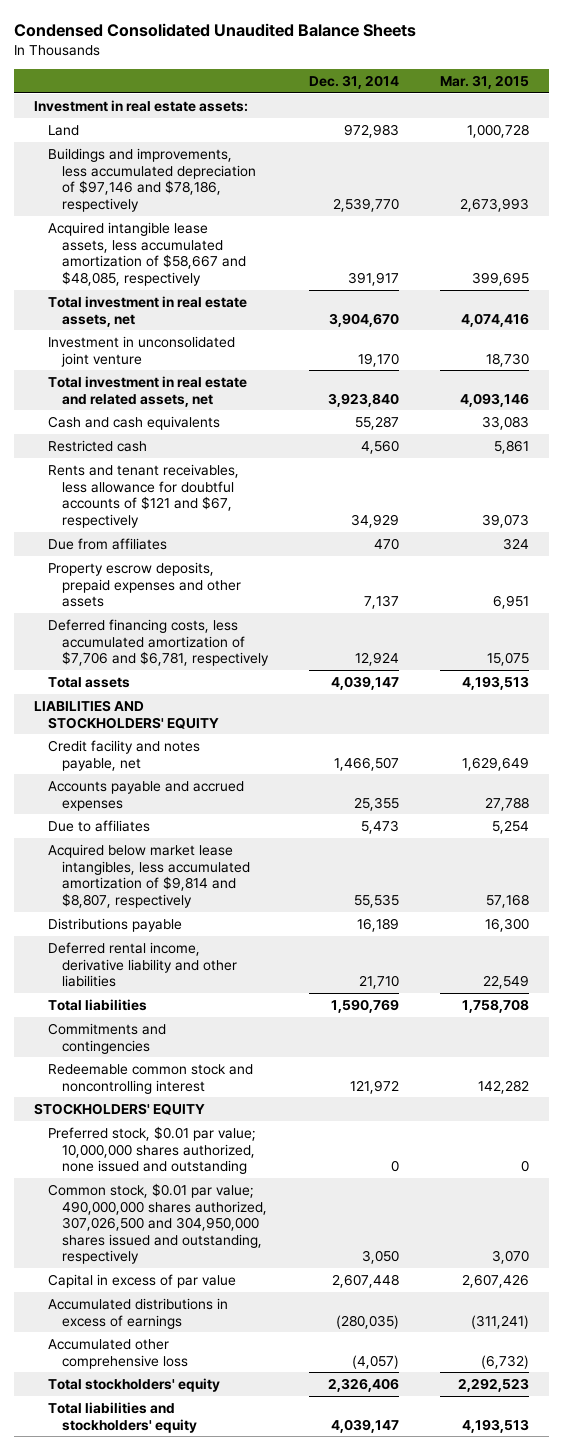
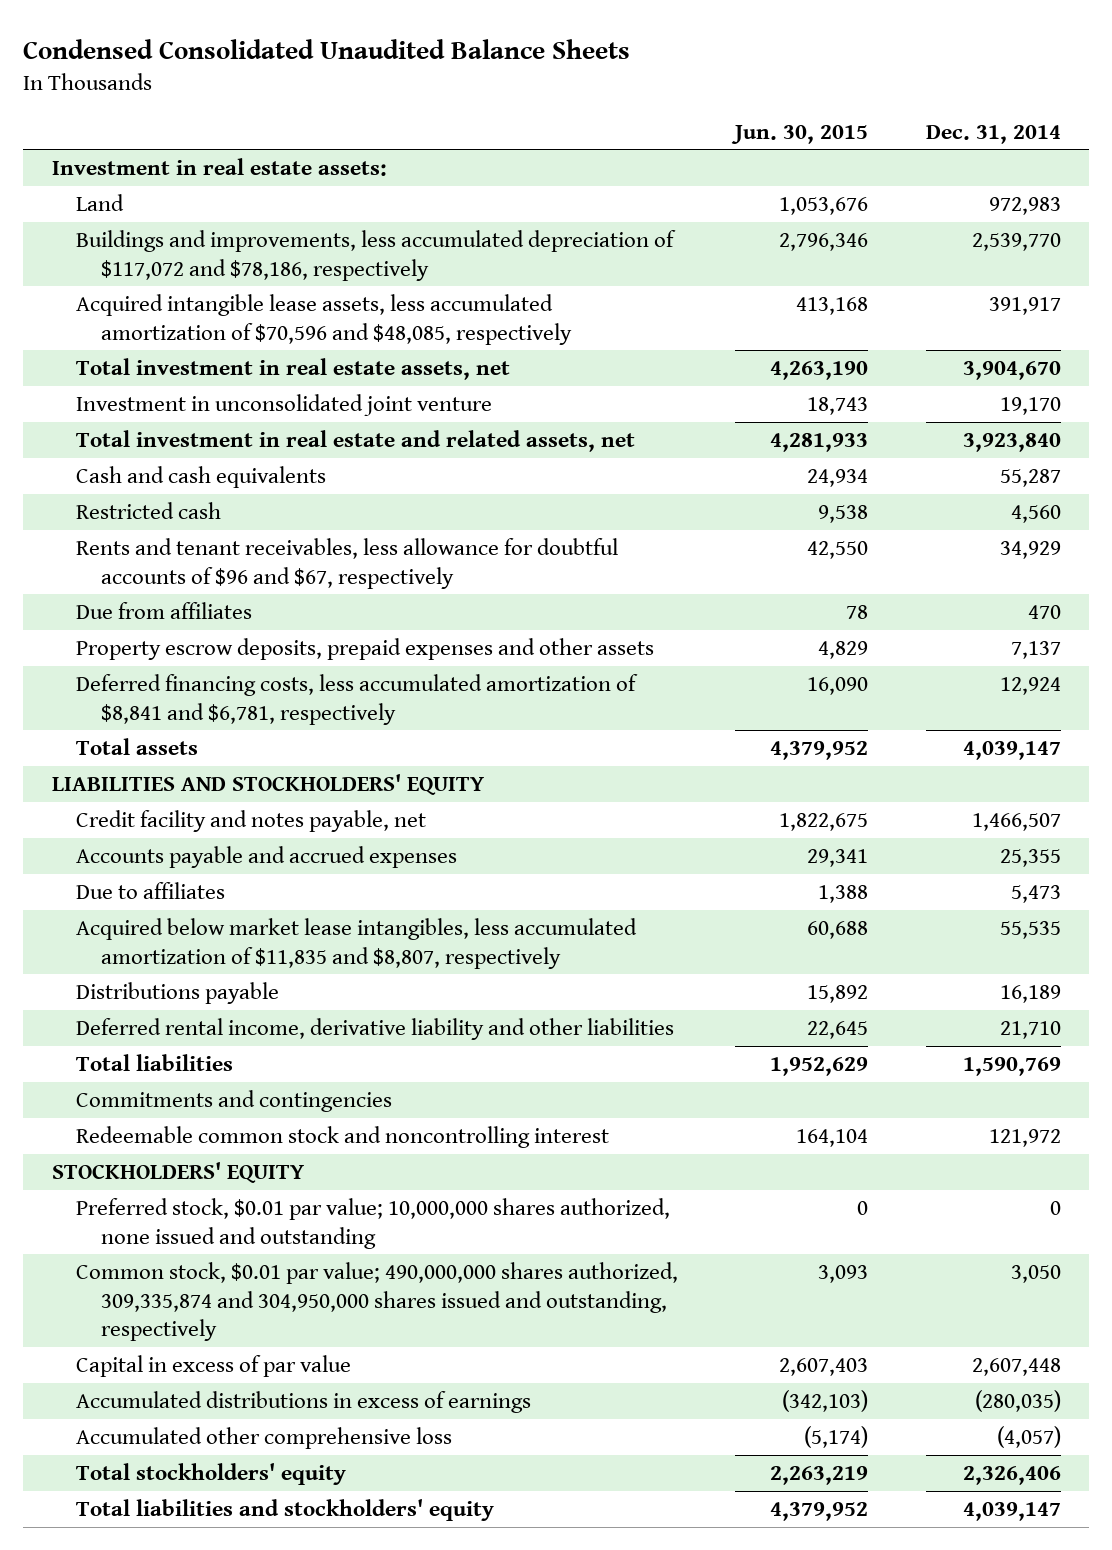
[439,74,529,89] Mar. 31, 2015 -> none
none -> [731,124,869,144] Jun. 30, 2015
[48,147,257,212] Buildings and improvements, less accumulated depreciation of $97,146 and $78,186, respectively -> [76,230,677,281] Buildings and improvements, less accumulated depreciation of $117,072 and $78,186, respectively
[48,221,247,286] Acquired intangible lease assets, less accumulated amortization of $58,667 and $48,085, respectively -> [76,294,572,345] Acquired intangible lease assets, less accumulated amortization of $70,596 and $48,085, respectively
[48,463,240,528] Rents and tenant receivables, less allowance for doubtful accounts of $121 and $67, respectively -> [76,538,619,589] Rents and tenant receivables, less allowance for doubtful accounts of $96 and $67, respectively
[48,618,270,667] Deferred financing costs, less accumulated amortization of $7,706 and $6,781, respectively -> [76,674,639,725] Deferred financing costs, less accumulated amortization of $8,841 and $6,781, respectively
[48,843,251,908] Acquired below market lease intangibles, less accumulated amortization of $9,814 and $8,807, respectively -> [76,918,638,969] Acquired below market lease intangibles, less accumulated amortization of $11,835 and $8,807, respectively
[48,1182,268,1265] Common stock, $0.01 par value; 490,000,000 shares authorized, 307,026,500 and 304,950,000 shares issued and outstanding, respectively -> [76,1262,679,1342] Common stock, $0.01 par value; 490,000,000 shares authorized, 309,335,874 and 304,950,000 shares issued and outstanding, respectively

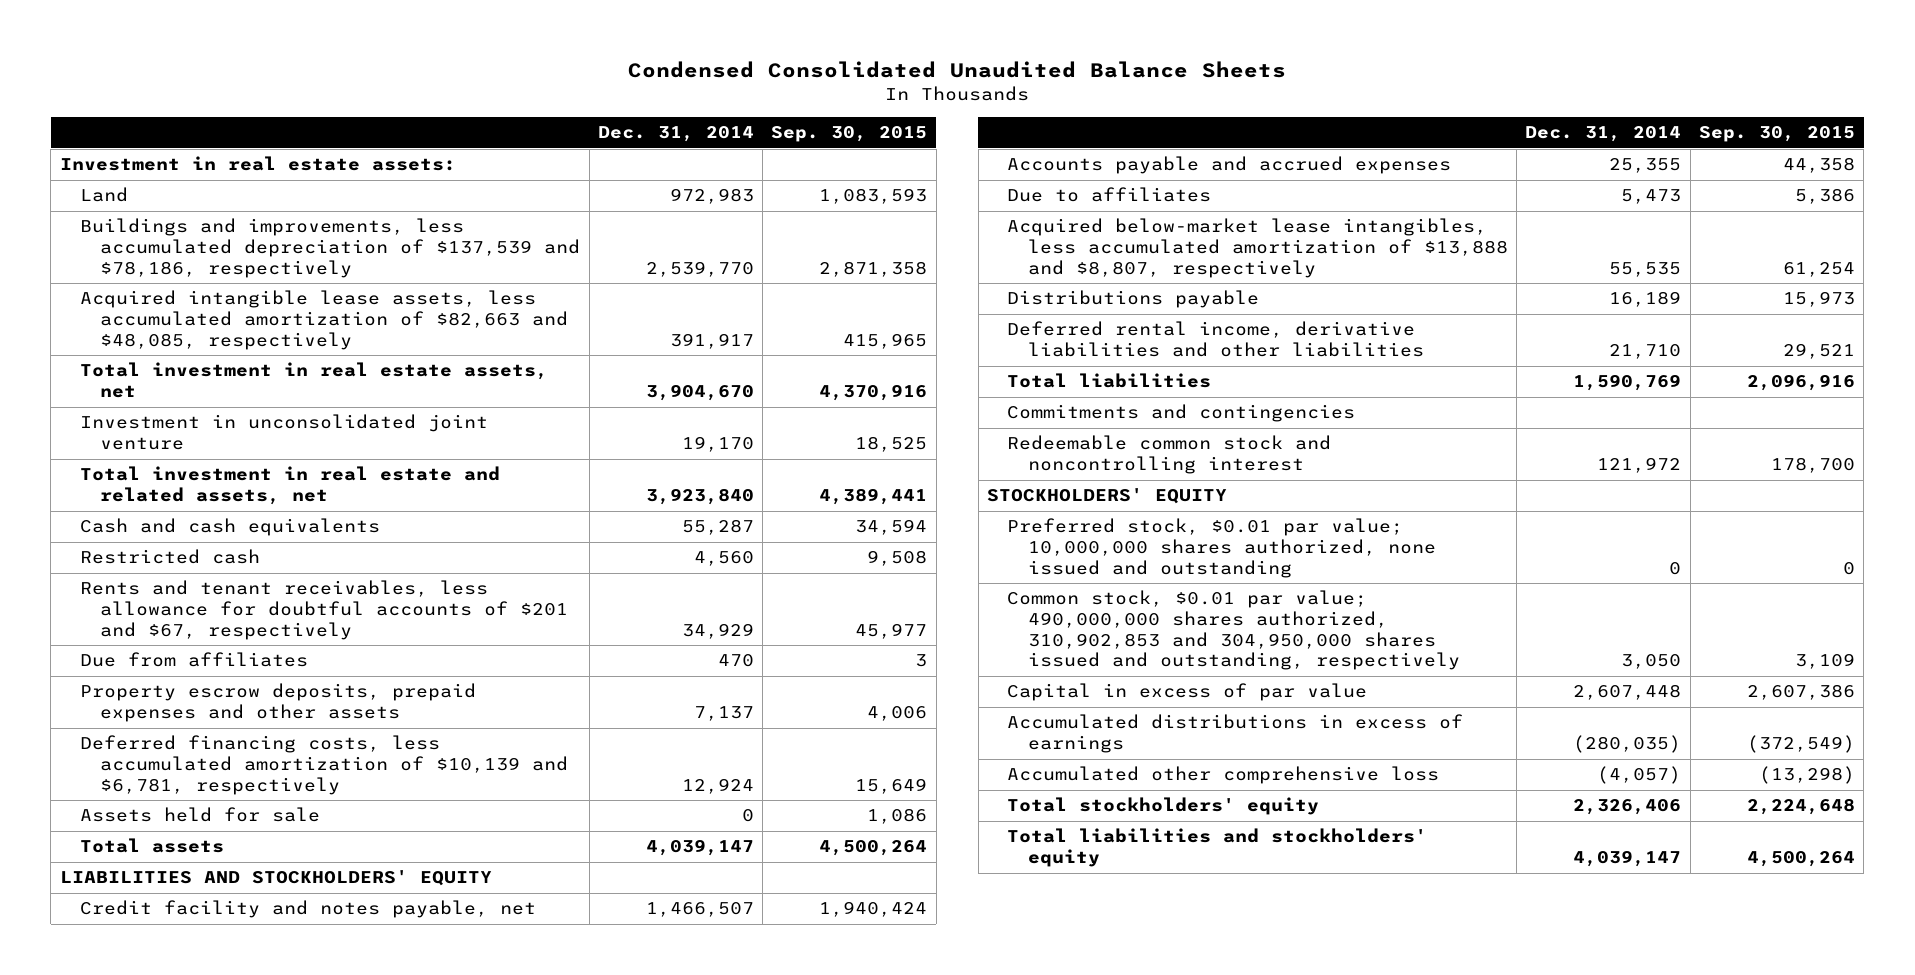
[731,124,869,144] Jun. 30, 2015 -> none
none -> [771,126,928,143] Sep. 30, 2015
[76,230,677,281] Buildings and improvements, less accumulated depreciation of $117,072 and $78,186, respectively -> [79,218,581,278] Buildings and improvements, less accumulated depreciation of $137,539 and $78,186, respectively
[76,294,572,345] Acquired intangible lease assets, less accumulated amortization of $70,596 and $48,085, respectively -> [79,290,569,350] Acquired intangible lease assets, less accumulated amortization of $82,663 and $48,085, respectively
[76,538,619,589] Rents and tenant receivables, less allowance for doubtful accounts of $96 and $67, respectively -> [79,580,569,640] Rents and tenant receivables, less allowance for doubtful accounts of $201 and $67, respectively
[76,674,639,725] Deferred financing costs, less accumulated amortization of $8,841 and $6,781, respectively -> [79,735,569,795] Deferred financing costs, less accumulated amortization of $10,139 and $6,781, respectively
none -> [79,807,320,823] Assets held for sale
[76,918,638,969] Acquired below market lease intangibles, less accumulated amortization of $11,835 and $8,807, respectively -> [1007,218,1508,278] Acquired below-market lease intangibles, less accumulated amortization of $13,888 and $8,807, respectively
[76,1018,675,1041] Deferred rental income, derivative liability and other liabilities -> [1007,321,1424,358] Deferred rental income, derivative liabilities and other liabilities
[76,1262,679,1342] Common stock, $0.01 par value; 490,000,000 shares authorized, 309,335,874 and 304,950,000 shares issued and outstanding, respectively -> [1007,590,1460,671] Common stock, $0.01 par value; 490,000,000 shares authorized, 310,902,853 and 304,950,000 shares issued and outstanding, respectively

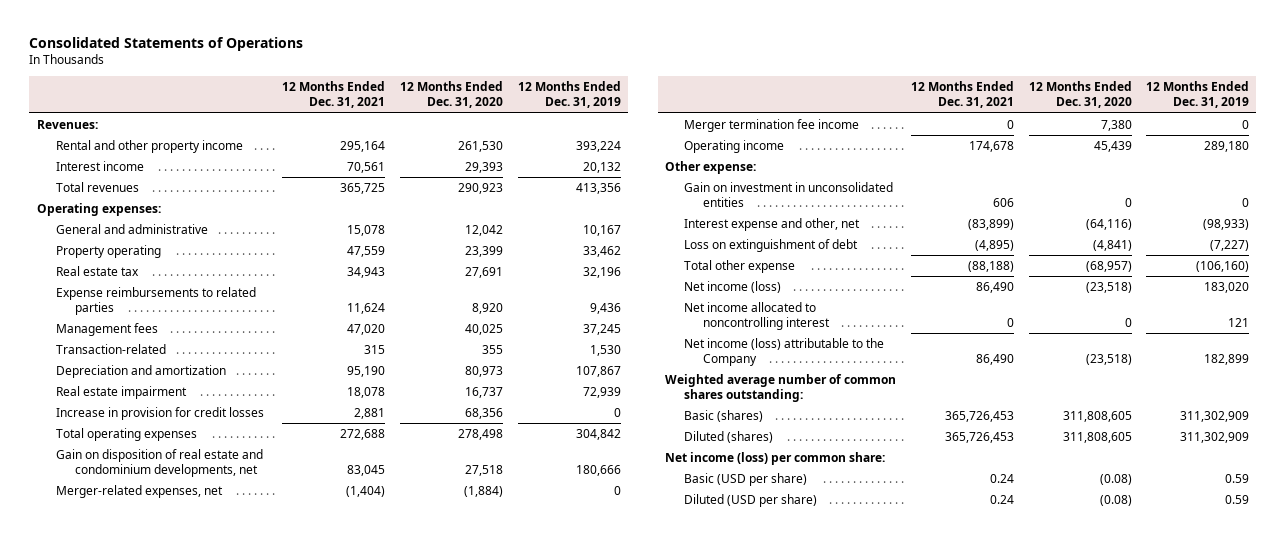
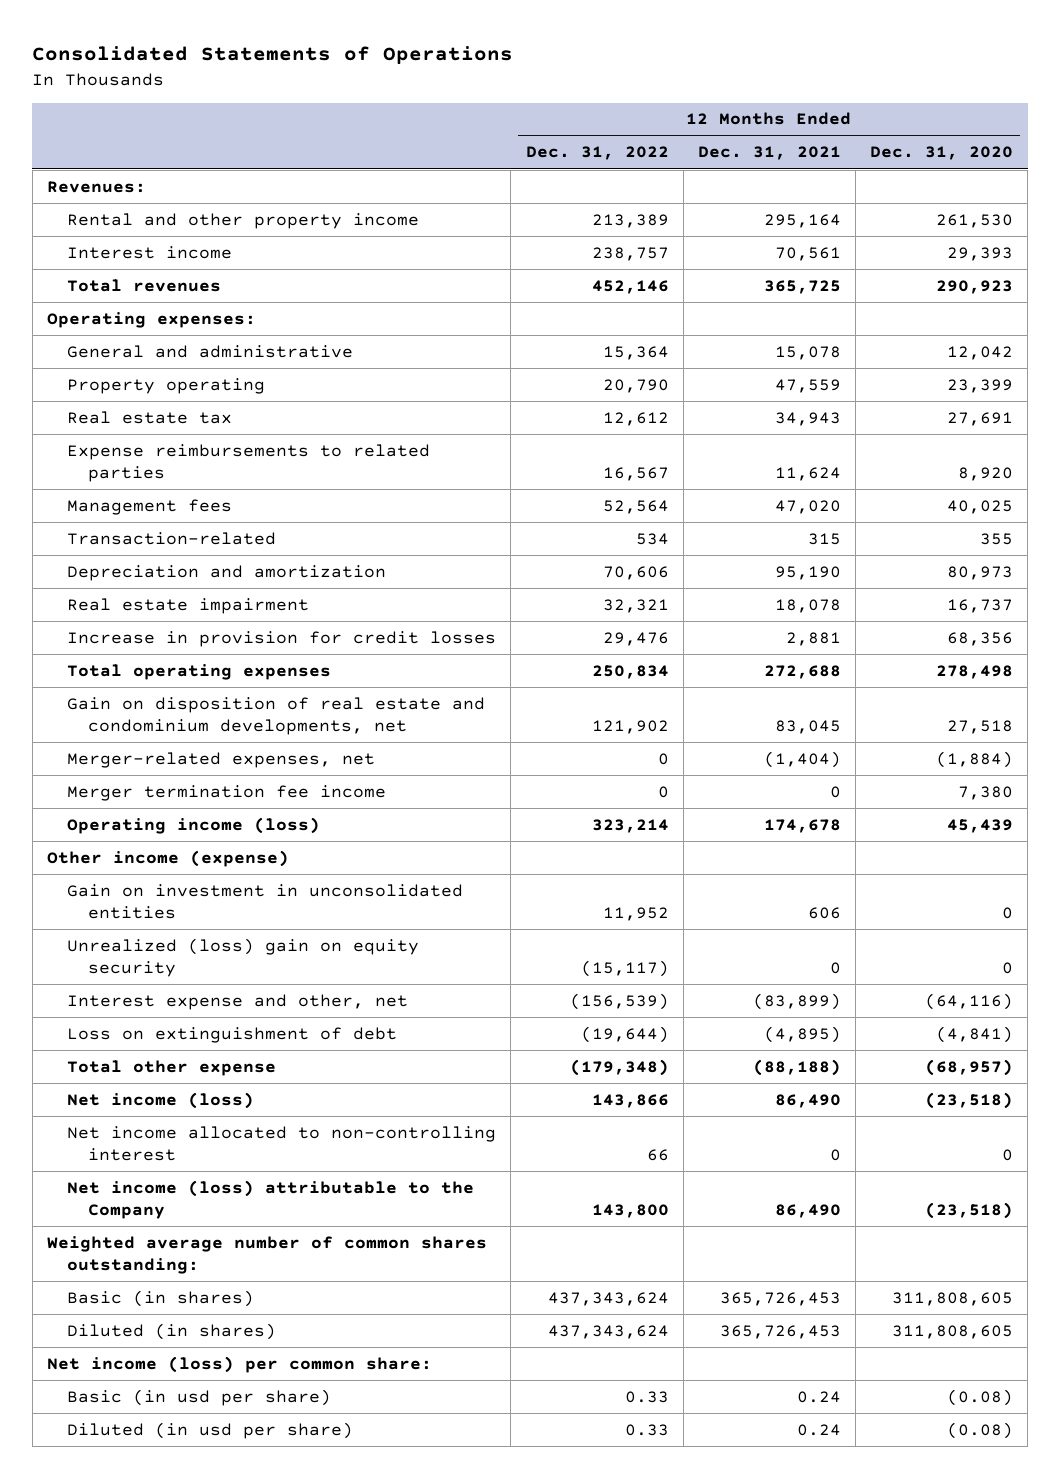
[517,81,621,109] 12 Months Ended Dec. 31, 2019 -> none
none -> [525,146,669,161] Dec. 31, 2022
[684,139,785,153] Operating income -> [67,816,321,834] Operating income (loss)
[665,160,757,174] Other expense: -> [46,849,289,867] Other income (expense)
none -> [67,937,420,977] Unrealized (loss) gain on equity security
[684,301,831,331] Net income allocated to noncontrolling interest -> [67,1125,497,1161] Net income allocated to non-controlling interest
[684,409,764,422] Basic (shares) -> [67,1289,255,1307] Basic (in shares)
[684,430,774,443] Diluted (shares) -> [67,1322,277,1340] Diluted (in shares)
[684,472,808,486] Basic (USD per share) -> [67,1388,332,1406] Basic (in usd per share)
[684,493,818,507] Diluted (USD per share) -> [67,1421,354,1439] Diluted (in usd per share)

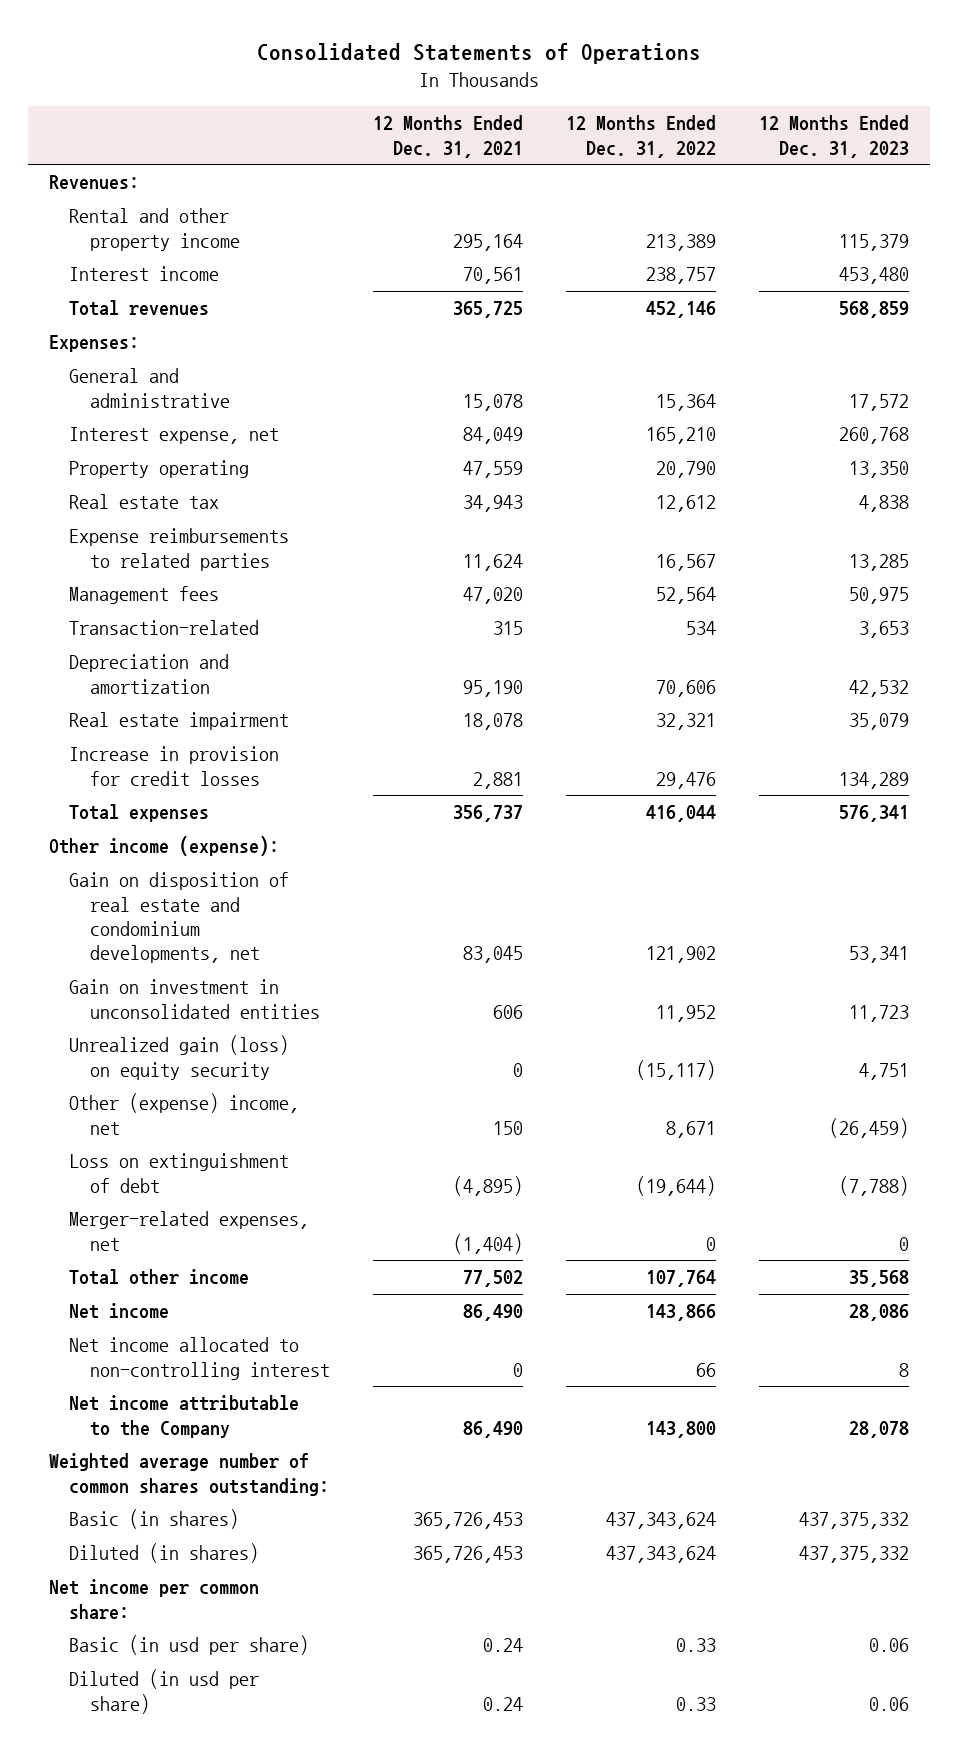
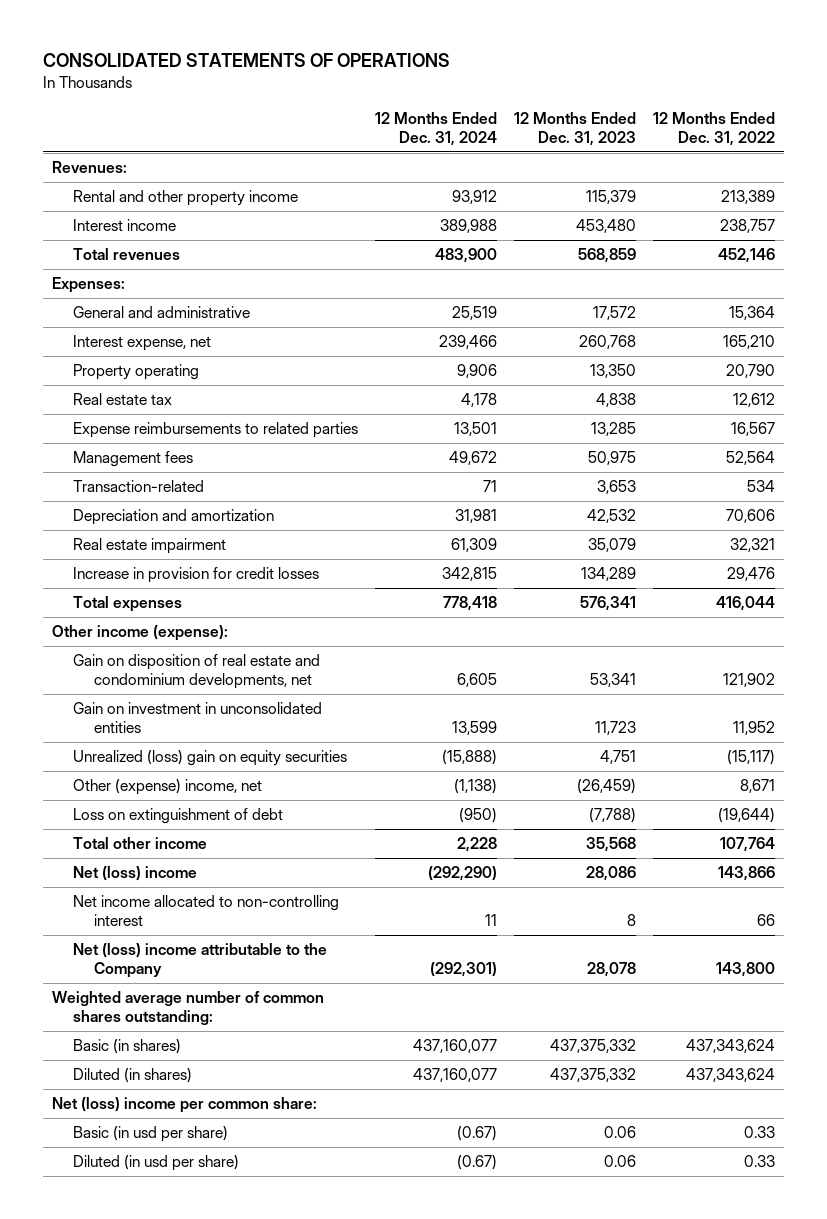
[257,42,702,64] Consolidated Statements of Operations -> [43,53,451,68] CONSOLIDATED STATEMENTS OF OPERATIONS
[372,115,523,158] 12 Months Ended Dec. 31, 2021 -> none
none -> [375,111,498,146] 12 Months Ended Dec. 31, 2024
[69,1035,290,1080] Unrealized gain (loss) on equity security -> [72,750,347,767] Unrealized (loss) gain on equity securities
[69,1211,310,1251] Merger-related expenses, net -> none
[69,1303,170,1320] Net income -> [72,866,197,882] Net (loss) income
[69,1395,300,1438] Net income attributable to the Company -> [72,943,327,979] Net (loss) income attributable to the Company
[49,1579,260,1619] Net income per common share: -> [51,1097,317,1114] Net (loss) income per common share:

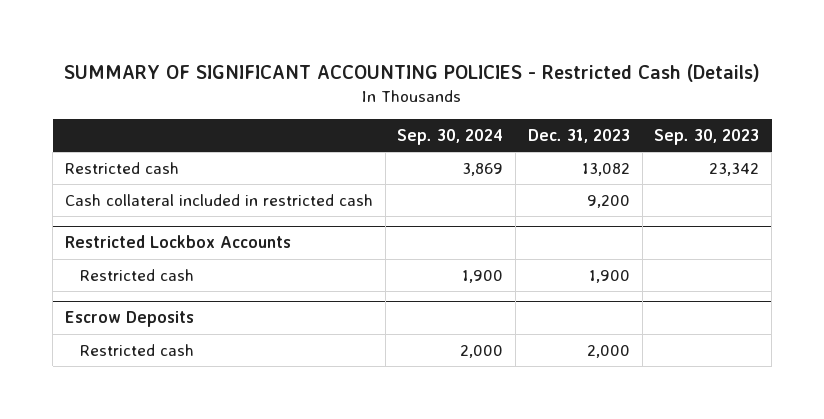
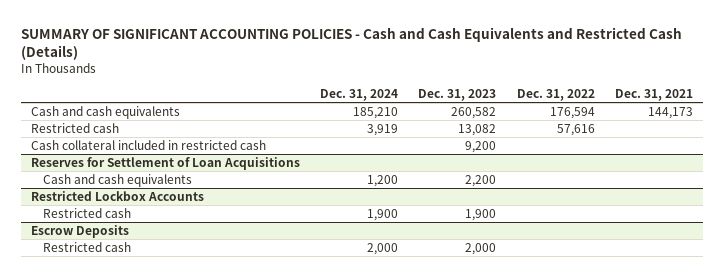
[64,64,761,83] SUMMARY OF SIGNIFICANT ACCOUNTING POLICIES - Restricted Cash (Details) -> [20,26,682,61] SUMMARY OF SIGNIFICANT ACCOUNTING POLICIES - Cash and Cash Equivalents and Restricted Cash (Details)
[397,128,504,145] Sep. 30, 2024 -> none
[654,128,760,145] Sep. 30, 2023 -> none
none -> [320,88,399,101] Dec. 31, 2024
none -> [516,88,595,101] Dec. 31, 2022
none -> [614,88,693,101] Dec. 31, 2021
none -> [30,106,180,120] Cash and cash equivalents
none -> [30,157,300,171] Reserves for Settlement of Loan Acquisitions
none -> [42,174,192,188] Cash and cash equivalents

